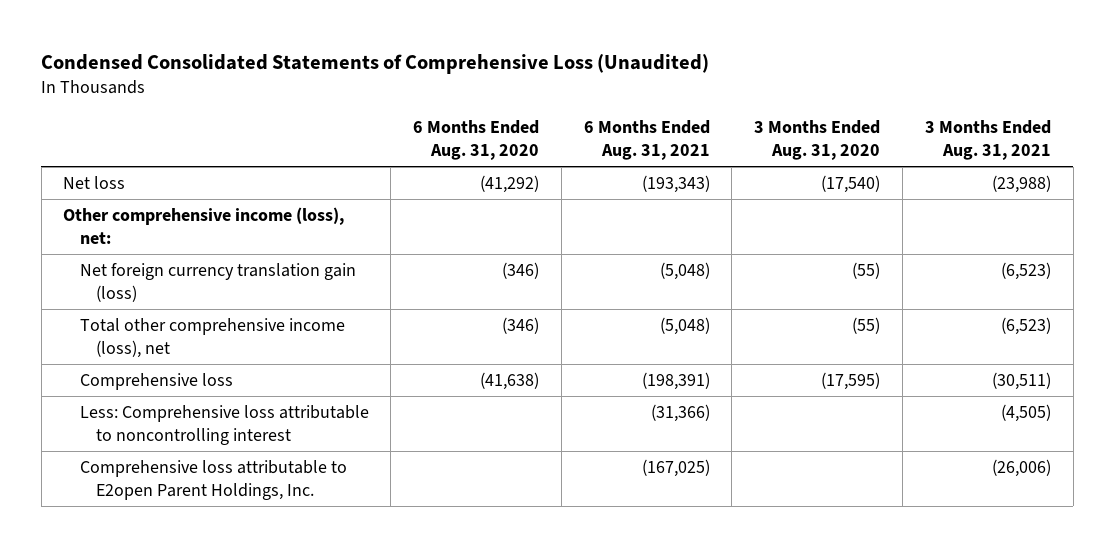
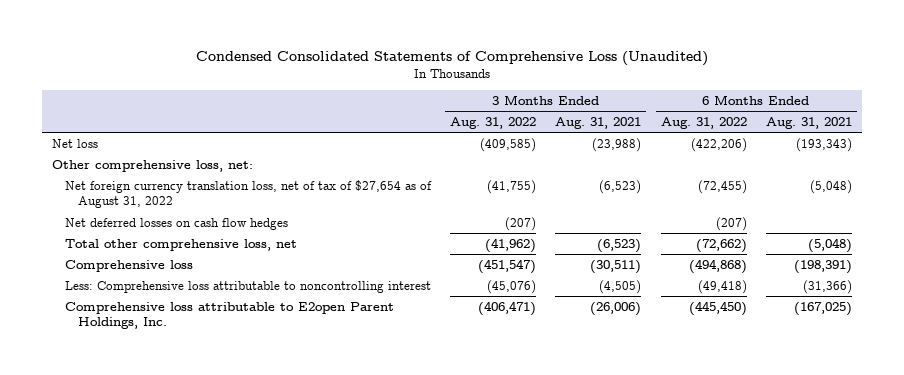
[413,120,540,161] 6 Months Ended Aug. 31, 2020 -> none
[754,120,881,161] 3 Months Ended Aug. 31, 2020 -> none
none -> [450,117,537,130] Aug. 31, 2022
none -> [660,117,747,130] Aug. 31, 2022
[63,207,345,245] Other comprehensive income (loss), net: -> [51,159,253,172] Other comprehensive loss, net:
[79,263,356,303] Net foreign currency translation gain (loss) -> [64,179,432,209] Net foreign currency translation loss, net of tax of $27,654 as of August 31, 2022
none -> [64,217,288,230] Net deferred losses on cash flow hedges
[79,318,345,359] Total other comprehensive income (loss), net -> [64,238,297,251] Total other comprehensive loss, net

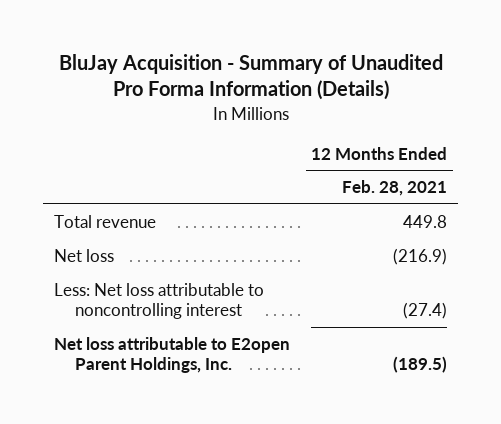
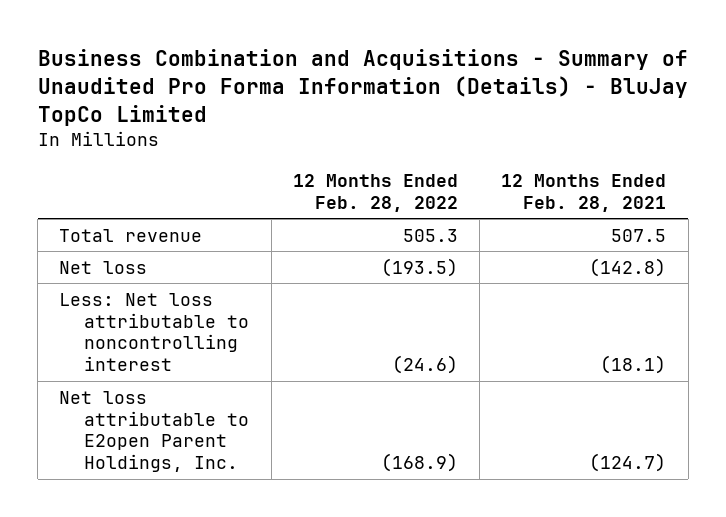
[58,53,443,101] BluJay Acquisition - Summary of Unaudited Pro Forma Information (Details) -> [37,48,688,126] Business Combination and Acquisitions - Summary of Unaudited Pro Forma Information (Details) - BluJay TopCo Limited
none -> [292,174,458,212] 12 Months Ended Feb. 28, 2022
[403,214,448,228] 449.8 -> [611,228,667,242] 507.5
[393,247,448,265] (216.9) -> [589,257,667,277] (142.8)
[403,302,448,320] (27.4) -> [600,355,667,375] (18.1)
[393,356,448,374] (189.5) -> [589,453,667,473] (124.7)

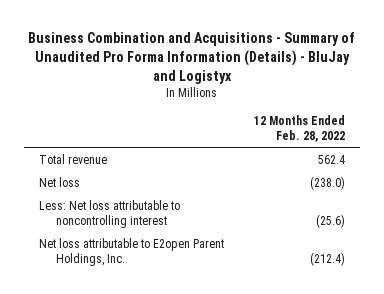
[37,48,688,126] Business Combination and Acquisitions - Summary of Unaudited Pro Forma Information (Details) - BluJay TopCo Limited -> [28,31,356,84] Business Combination and Acquisitions - Summary of Unaudited Pro Forma Information (Details) - BluJay and Logistyx
[501,174,667,212] 12 Months Ended Feb. 28, 2021 -> none
[402,228,458,242] 505.3 -> [318,154,346,164] 562.4
[380,257,458,277] (193.5) -> [310,175,346,190] (238.0)
[391,355,458,375] (24.6) -> [316,213,346,228] (25.6)
[380,453,458,473] (168.9) -> [310,251,346,266] (212.4)

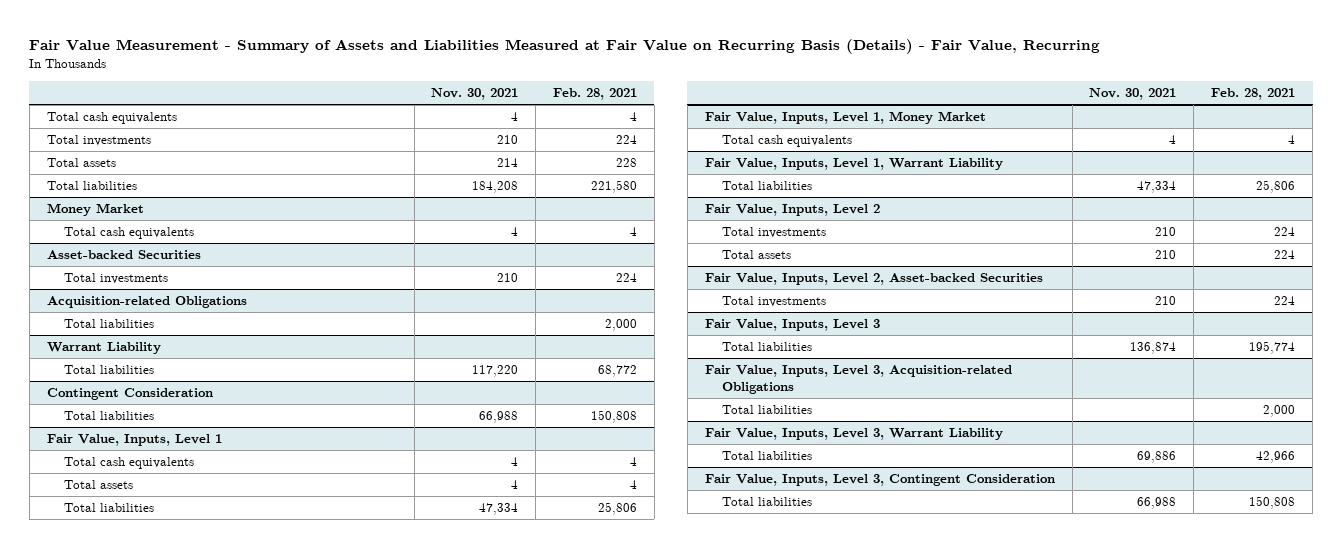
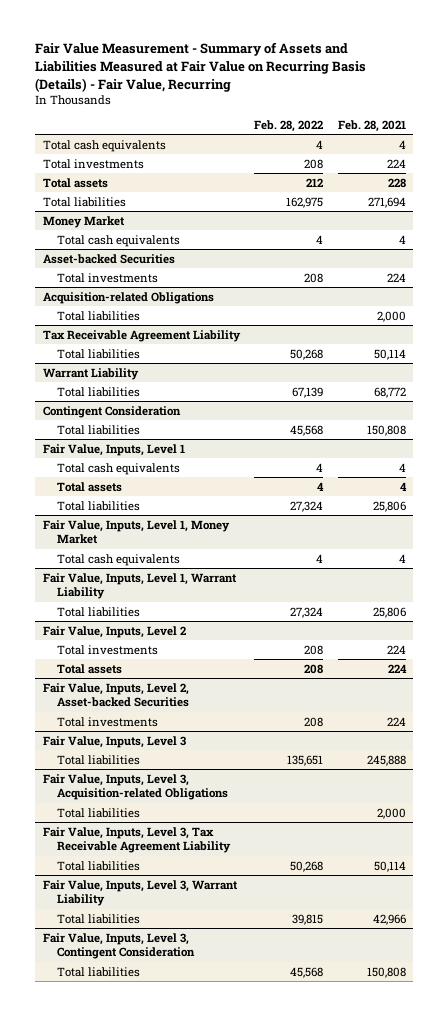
[431,88,519,101] Nov. 30, 2021 -> none
none -> [254,119,324,132] Feb. 28, 2022
[591,180,638,194] 221,580 -> [367,196,406,208] 271,694
none -> [42,329,241,342] Tax Receivable Agreement Liability
none -> [56,348,140,359] Total liabilities
[1249,341,1296,355] 195,774 -> [366,754,406,766] 245,888
none -> [42,826,231,854] Fair Value, Inputs, Level 3, Tax Receivable Agreement Liability
none -> [56,860,140,871] Total liabilities

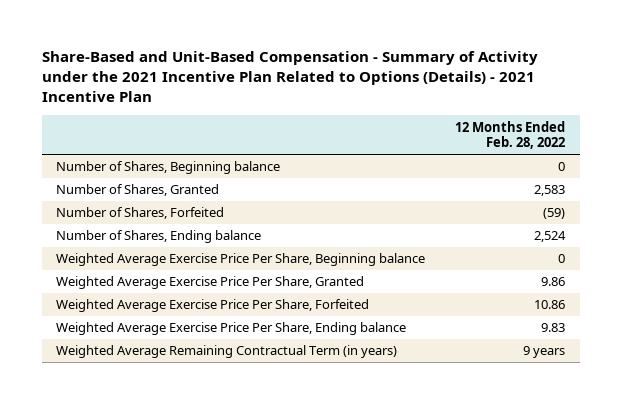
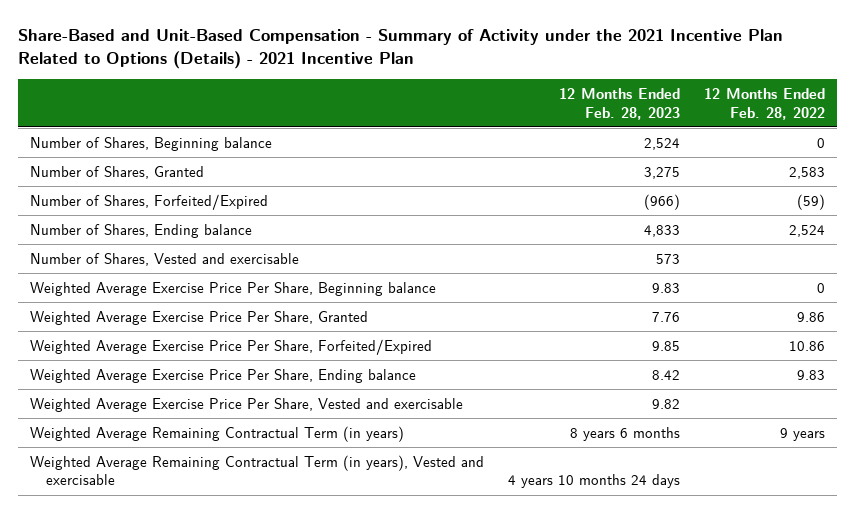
none -> [558,87,680,120] 12 Months Ended Feb. 28, 2023
[56,207,225,220] Number of Shares, Forfeited -> [29,193,268,210] Number of Shares, Forfeited/Expired
none -> [29,252,299,266] Number of Shares, Vested and exercisable
[56,299,370,313] Weighted Average Exercise Price Per Share, Forfeited -> [29,338,432,355] Weighted Average Exercise Price Per Share, Forfeited/Expired
none -> [29,397,463,412] Weighted Average Exercise Price Per Share, Vested and exercisable
none -> [29,454,484,486] Weighted Average Remaining Contractual Term (in years), Vested and exercisable

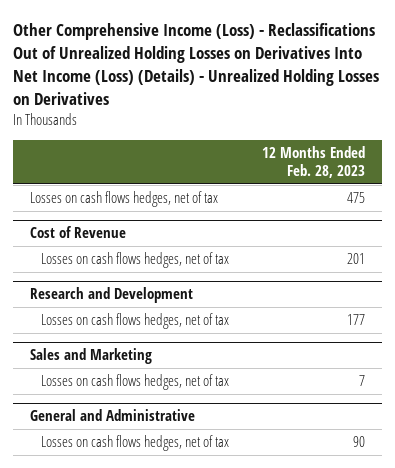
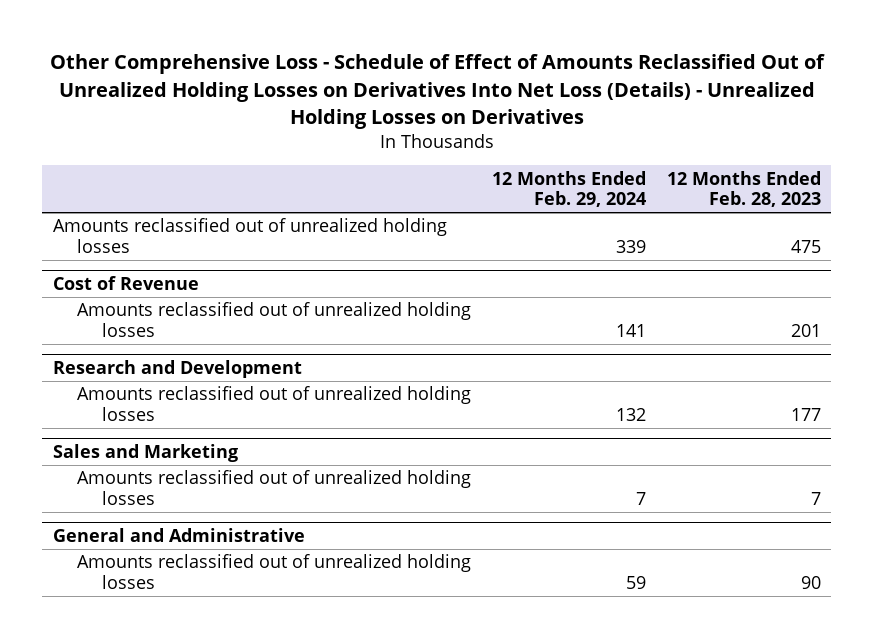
[12,23,379,106] Other Comprehensive Income (Loss) - Reclassifications Out of Unrealized Holding Losses on Derivatives Into Net Income (Loss) (Details) - Unrealized Holding Losses on Derivatives -> [49,54,825,129] Other Comprehensive Loss - Schedule of Effect of Amounts Reclassified Out of Unrealized Holding Losses on Derivatives Into Net Loss (Details) - Unrealized Holding Losses on Derivatives
none -> [492,170,647,208] 12 Months Ended Feb. 29, 2024
[29,191,218,208] Losses on cash flows hedges, net of tax -> [52,218,447,253] Amounts reclassified out of unrealized holding losses
[40,252,229,269] Losses on cash flows hedges, net of tax -> [77,302,472,337] Amounts reclassified out of unrealized holding losses
[40,313,229,330] Losses on cash flows hedges, net of tax -> [77,386,472,421] Amounts reclassified out of unrealized holding losses
[40,374,229,391] Losses on cash flows hedges, net of tax -> [77,470,472,505] Amounts reclassified out of unrealized holding losses
[40,435,229,452] Losses on cash flows hedges, net of tax -> [77,554,472,589] Amounts reclassified out of unrealized holding losses

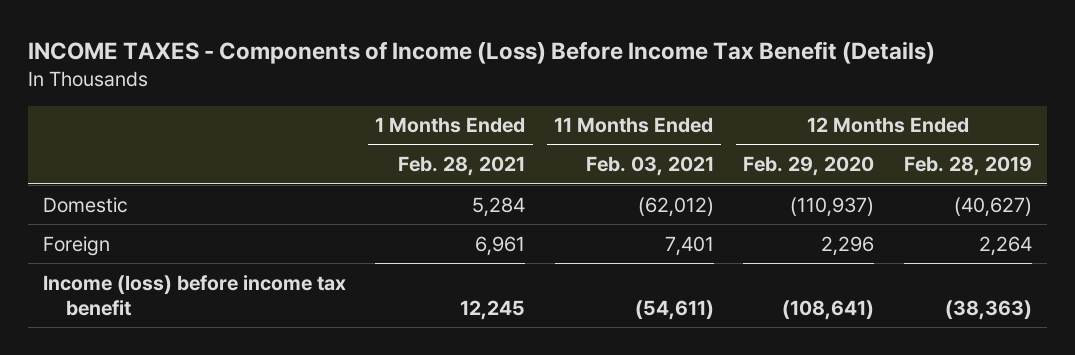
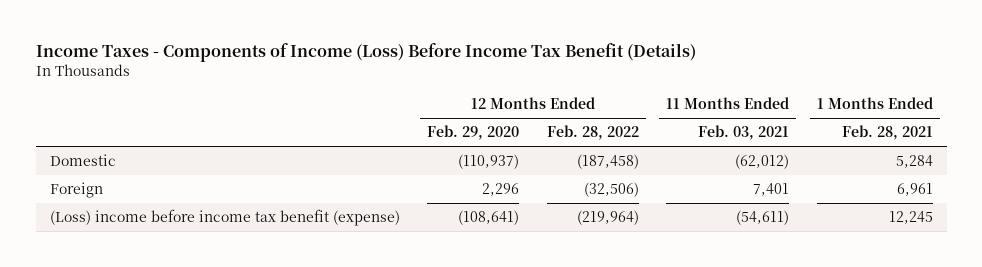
[27,40,935,64] INCOME TAXES - Components of Income (Loss) Before Income Tax Benefit (Details) -> [35,43,696,63] Income Taxes - Components of Income (Loss) Before Income Tax Benefit (Details)
[904,156,1033,177] Feb. 28, 2019 -> none
none -> [546,125,639,141] Feb. 28, 2022
[42,274,346,316] Income (loss) before income tax benefit -> [49,209,400,227] (Loss) income before income tax benefit (expense)

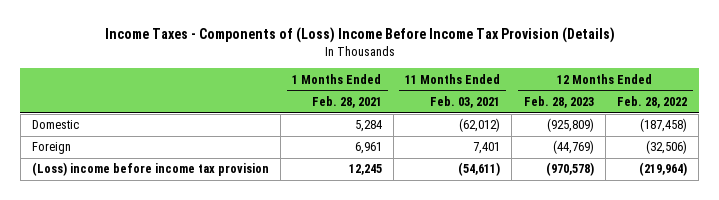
[35,43,696,63] Income Taxes - Components of Income (Loss) Before Income Tax Benefit (Details) -> [104,27,615,44] Income Taxes - Components of (Loss) Income Before Income Tax Provision (Details)
[427,125,520,141] Feb. 29, 2020 -> none
none -> [523,95,594,108] Feb. 28, 2023
[49,209,400,227] (Loss) income before income tax benefit (expense) -> [32,162,270,177] (Loss) income before income tax provision

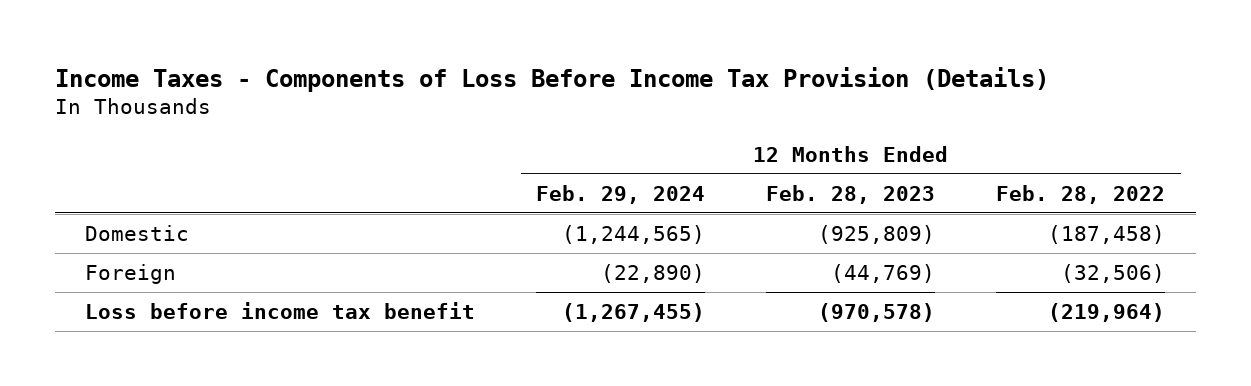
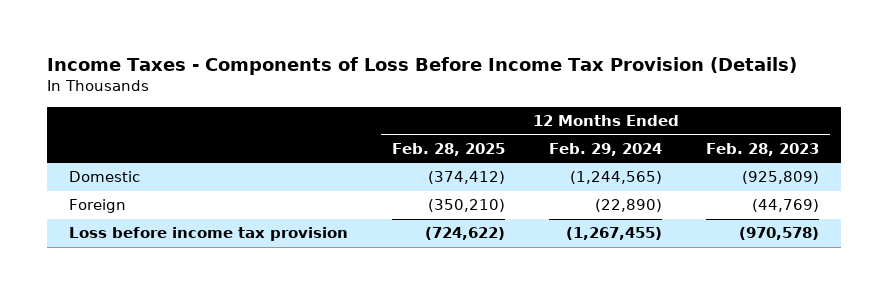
[996,184,1166,204] Feb. 28, 2022 -> none
none -> [392,142,506,156] Feb. 28, 2025
[85,302,476,320] Loss before income tax benefit -> [69,227,349,242] Loss before income tax provision

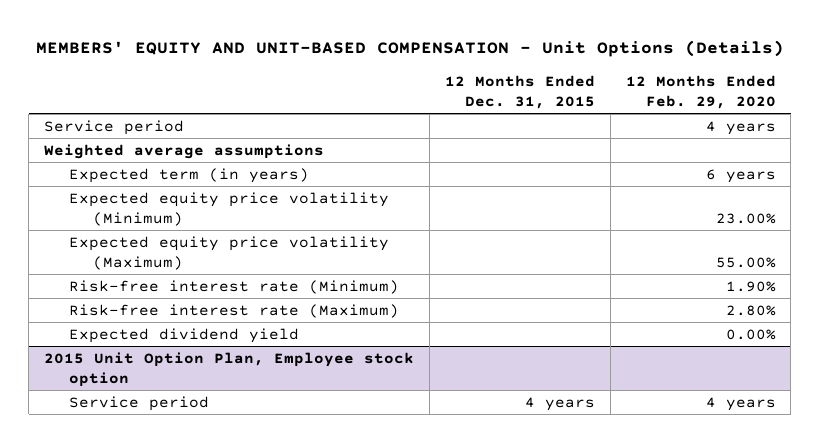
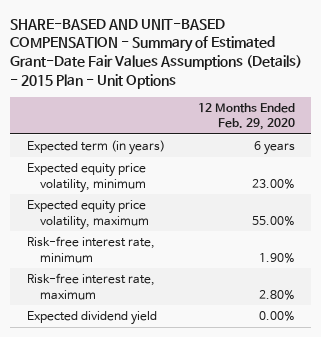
[35,40,784,58] MEMBERS' EQUITY AND UNIT-BASED COMPENSATION - Unit Options (Details) -> [9,18,302,89] SHARE-BASED AND UNIT-BASED COMPENSATION - Summary of Estimated Grant-Date Fair Values Assumptions (Details) - 2015 Plan - Unit Options
[444,75,595,109] 12 Months Ended Dec. 31, 2015 -> none
[44,119,185,135] Service period -> none
[44,143,325,159] Weighted average assumptions -> none
[68,191,389,226] Expected equity price volatility (Minimum) -> [26,163,147,193] Expected equity price volatility, minimum
[68,235,389,270] Expected equity price volatility (Maximum) -> [26,200,150,230] Expected equity price volatility, maximum
[68,279,399,294] Risk-free interest rate (Minimum) -> [26,236,155,263] Risk-free interest rate, minimum
[68,303,399,318] Risk-free interest rate (Maximum) -> [26,273,155,300] Risk-free interest rate, maximum
[44,351,415,387] 2015 Unit Option Plan, Employee stock option -> none
[68,395,209,411] Service period -> none

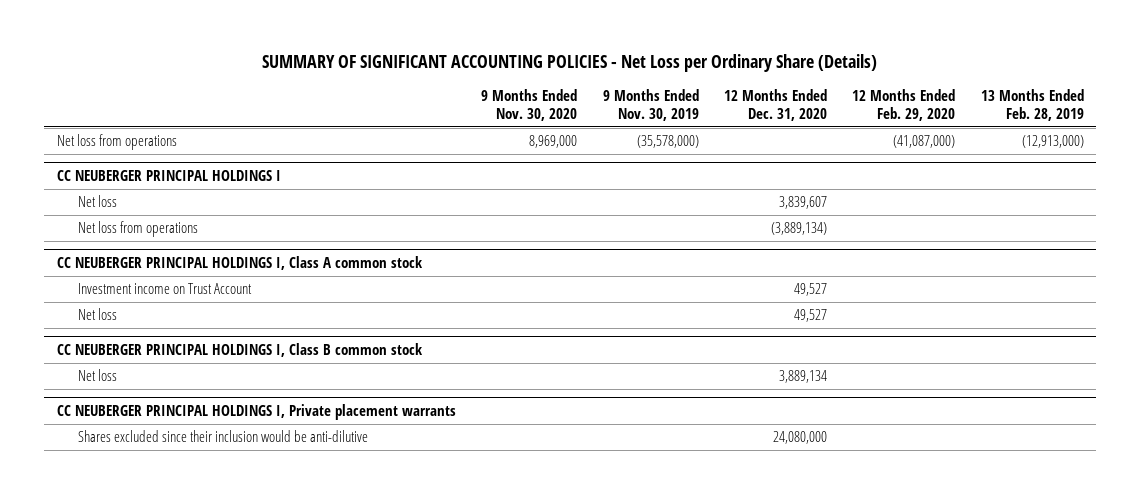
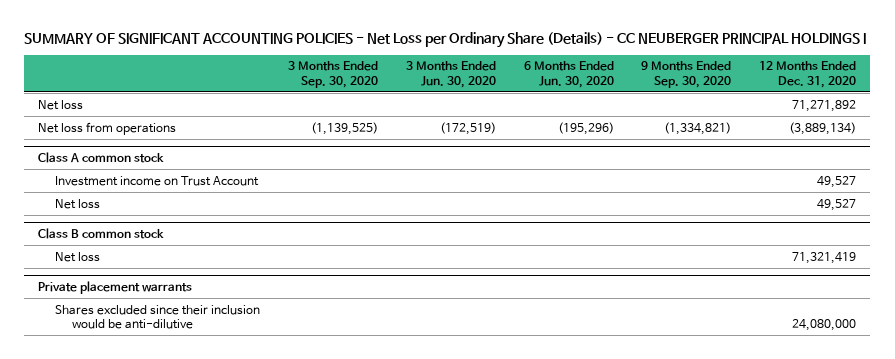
[262,53,878,72] SUMMARY OF SIGNIFICANT ACCOUNTING POLICIES - Net Loss per Ordinary Share (Details) -> [24,31,867,48] SUMMARY OF SIGNIFICANT ACCOUNTING POLICIES - Net Loss per Ordinary Share (Details) - CC NEUBERGER PRINCIPAL HOLDINGS I
[481,89,578,122] 9 Months Ended Nov. 30, 2020 -> none
[602,89,699,122] 9 Months Ended Nov. 30, 2019 -> none
[852,89,956,122] 12 Months Ended Feb. 29, 2020 -> none
[980,89,1084,122] 13 Months Ended Feb. 28, 2019 -> none
none -> [288,61,379,88] 3 Months Ended Sep. 30, 2020
none -> [405,61,496,88] 3 Months Ended Jun. 30, 2020
none -> [523,61,614,88] 6 Months Ended Jun. 30, 2020
none -> [641,61,732,88] 9 Months Ended Sep. 30, 2020
[56,134,177,151] Net loss from operations -> none
[56,170,281,182] CC NEUBERGER PRINCIPAL HOLDINGS I -> none
[779,196,828,210] 3,839,607 -> [792,99,857,112] 71,271,892
[56,256,423,271] CC NEUBERGER PRINCIPAL HOLDINGS I, Class A common stock -> none
none -> [38,151,165,163] Class A common stock
[56,343,423,358] CC NEUBERGER PRINCIPAL HOLDINGS I, Class B common stock -> none
[56,404,456,421] CC NEUBERGER PRINCIPAL HOLDINGS I, Private placement warrants -> none
none -> [38,227,165,239] Class B common stock
[779,370,828,384] 3,889,134 -> [792,251,857,264] 71,321,419
none -> [38,280,193,294] Private placement warrants

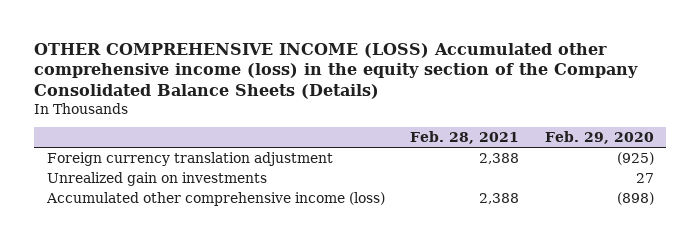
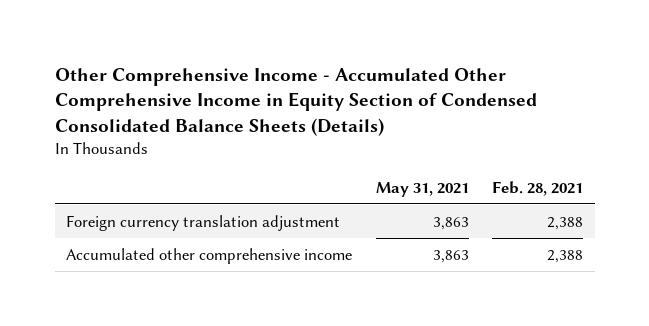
[33,42,638,99] OTHER COMPREHENSIVE INCOME (LOSS) Accumulated other comprehensive income (loss) in the equity section of the Company Consolidated Balance Sheets (Details) -> [54,67,537,136] Other Comprehensive Income - Accumulated Other Comprehensive Income in Equity Section of Condensed Consolidated Balance Sheets (Details)
[544,131,654,145] Feb. 29, 2020 -> none
none -> [375,181,469,197] May 31, 2021
[46,171,267,186] Unrealized gain on investments -> none
[45,191,385,206] Accumulated other comprehensive income (loss) -> [66,247,353,264] Accumulated other comprehensive income

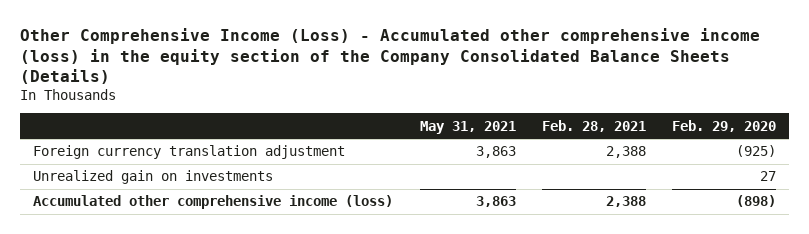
[54,67,537,136] Other Comprehensive Income - Accumulated Other Comprehensive Income in Equity Section of Condensed Consolidated Balance Sheets (Details) -> [20,27,761,85] Other Comprehensive Income (Loss) - Accumulated other comprehensive income (loss) in the equity section of the Company Consolidated Balance Sheets (Details)
none -> [671,119,776,132] Feb. 29, 2020
none -> [33,170,274,185] Unrealized gain on investments
[66,247,353,264] Accumulated other comprehensive income -> [33,195,394,210] Accumulated other comprehensive income (loss)

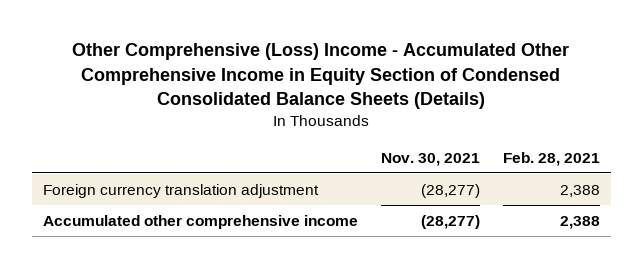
[20,27,761,85] Other Comprehensive Income (Loss) - Accumulated other comprehensive income (loss) in the equity section of the Company Consolidated Balance Sheets (Details) -> [72,43,570,109] Other Comprehensive (Loss) Income - Accumulated Other Comprehensive Income in Equity Section of Condensed Consolidated Balance Sheets (Details)
[419,120,516,134] May 31, 2021 -> none
[671,119,776,132] Feb. 29, 2020 -> none
none -> [380,152,480,166] Nov. 30, 2021
[33,170,274,185] Unrealized gain on investments -> none
[33,195,394,210] Accumulated other comprehensive income (loss) -> [43,215,359,230] Accumulated other comprehensive income

